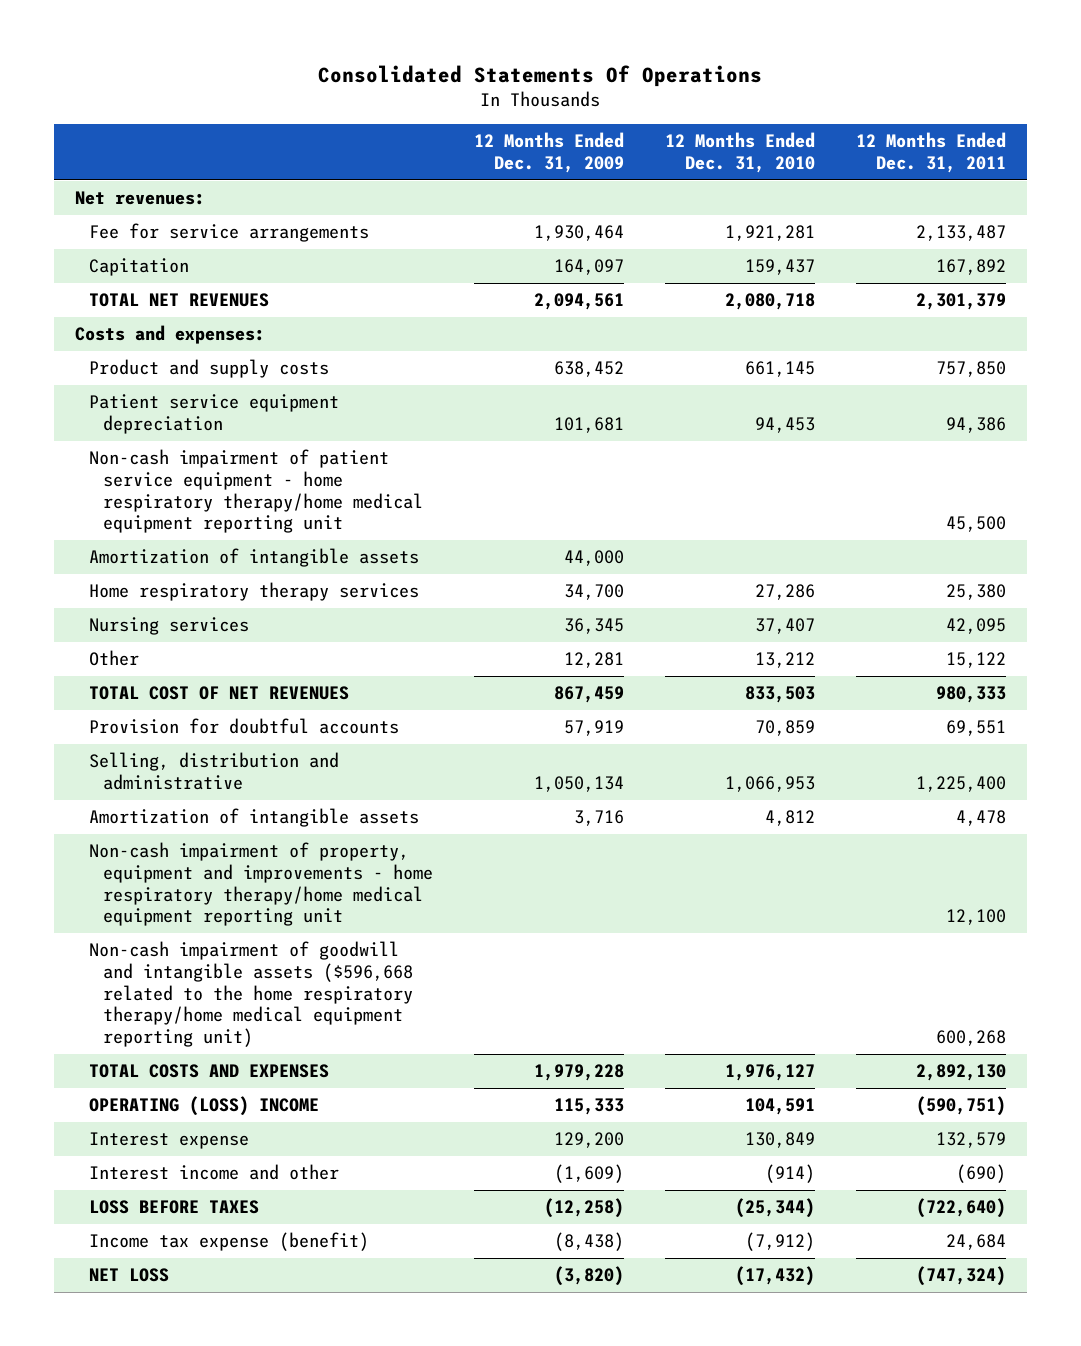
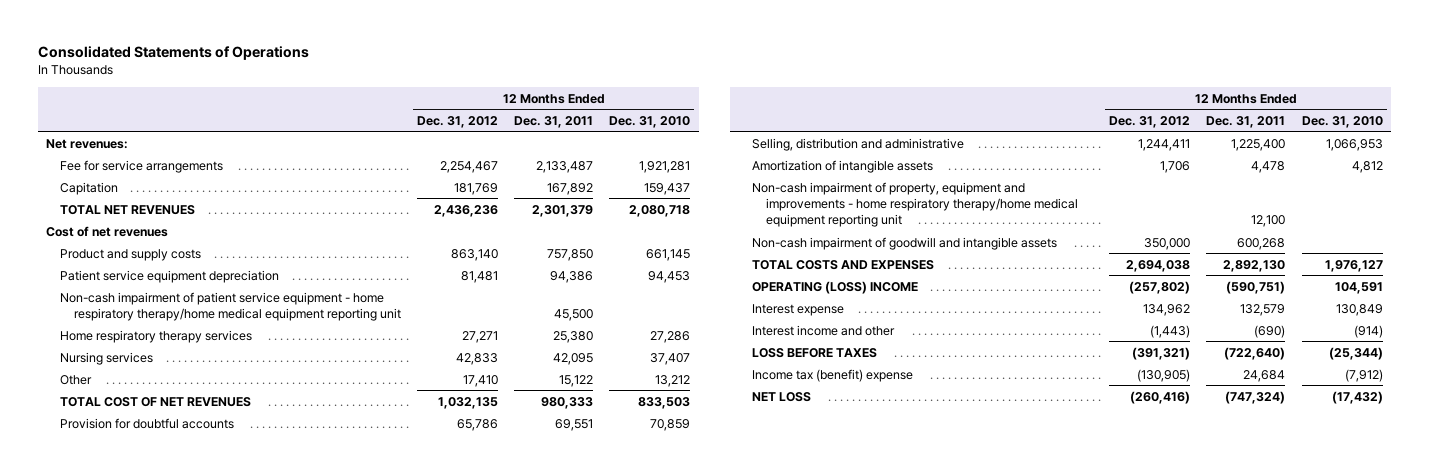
[318,64,763,87] Consolidated Statements Of Operations -> [37,46,309,61] Consolidated Statements of Operations
[474,132,625,173] 12 Months Ended Dec. 31, 2009 -> none
none -> [416,115,498,128] Dec. 31, 2012
[74,325,265,345] Costs and expenses: -> none
none -> [46,225,169,237] Cost of net revenues
[88,548,419,568] Amortization of intangible assets -> none
[88,941,414,1047] Non-cash impairment of goodwill and intangible assets ($596,668 related to the home respiratory therapy/home medical equipment reporting unit) -> [751,236,1057,250] Non-cash impairment of goodwill and intangible assets
[88,1232,369,1252] Income tax expense (benefit) -> [751,368,913,382] Income tax (benefit) expense

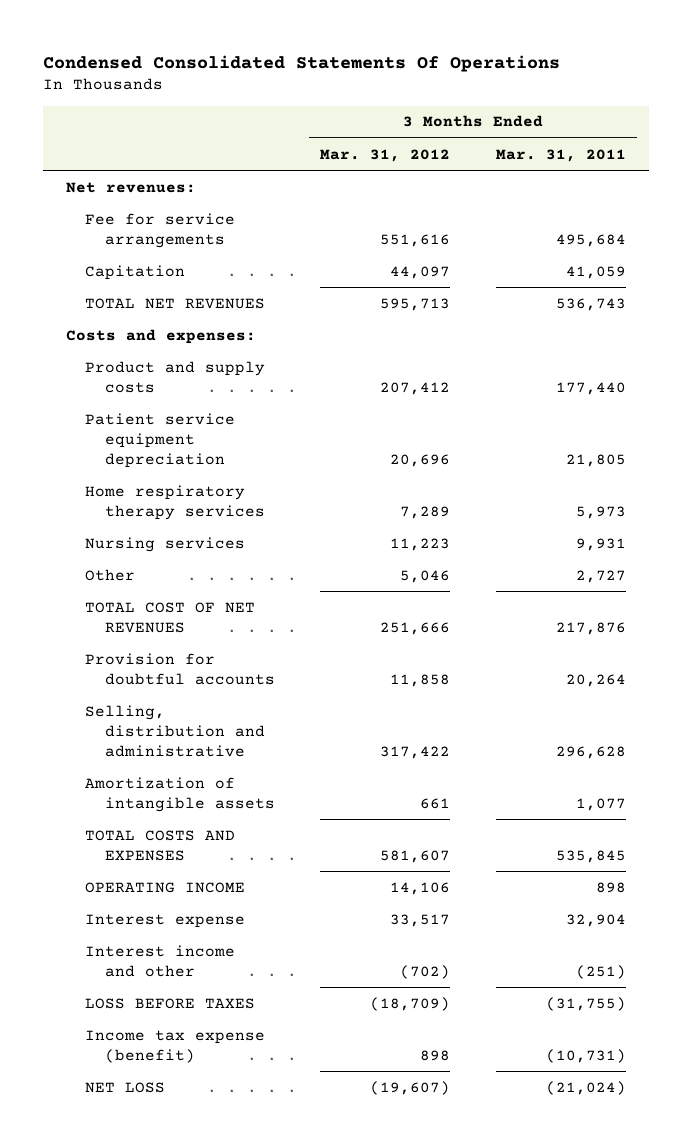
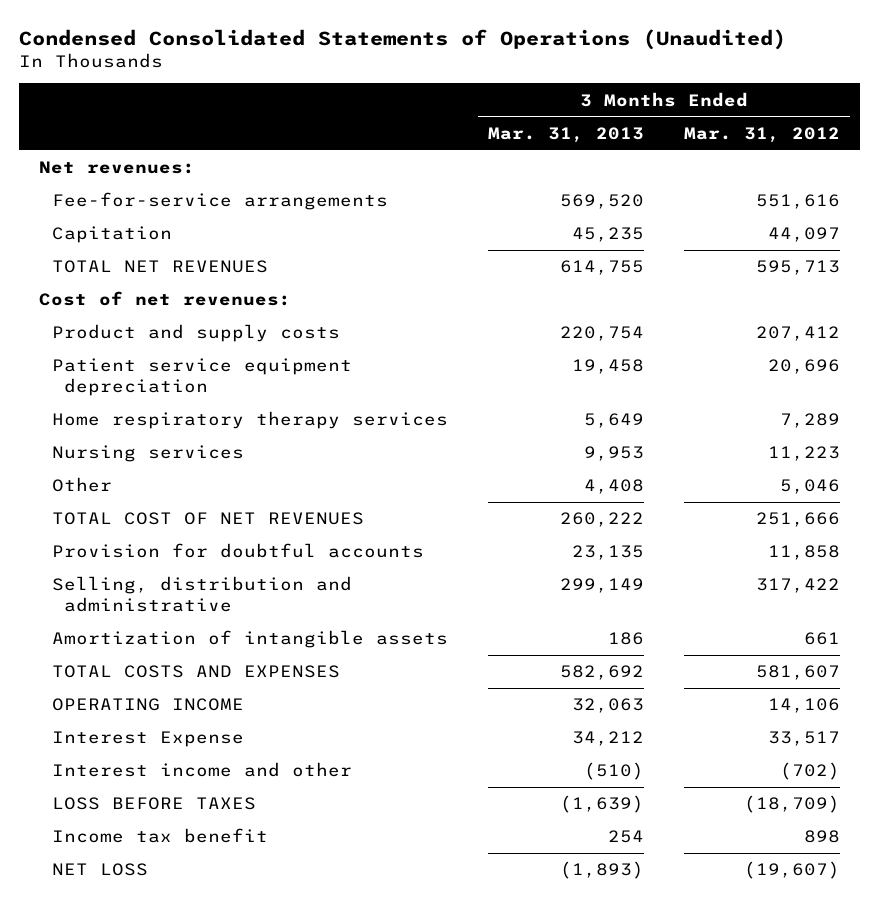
[42,54,560,72] Condensed Consolidated Statements Of Operations -> [19,28,787,50] Condensed Consolidated Statements of Operations (Unaudited)
[495,148,626,162] Mar. 31, 2011 -> none
none -> [487,127,644,144] Mar. 31, 2013
[85,212,236,248] Fee for service arrangements -> [51,192,388,211] Fee-for-service arrangements
[65,328,256,344] Costs and expenses: -> none
none -> [39,291,292,307] Cost of net revenues:
[85,913,246,928] Interest expense -> [51,731,244,748] Interest Expense
[85,1029,266,1063] Income tax expense (benefit) -> [51,828,268,844] Income tax benefit

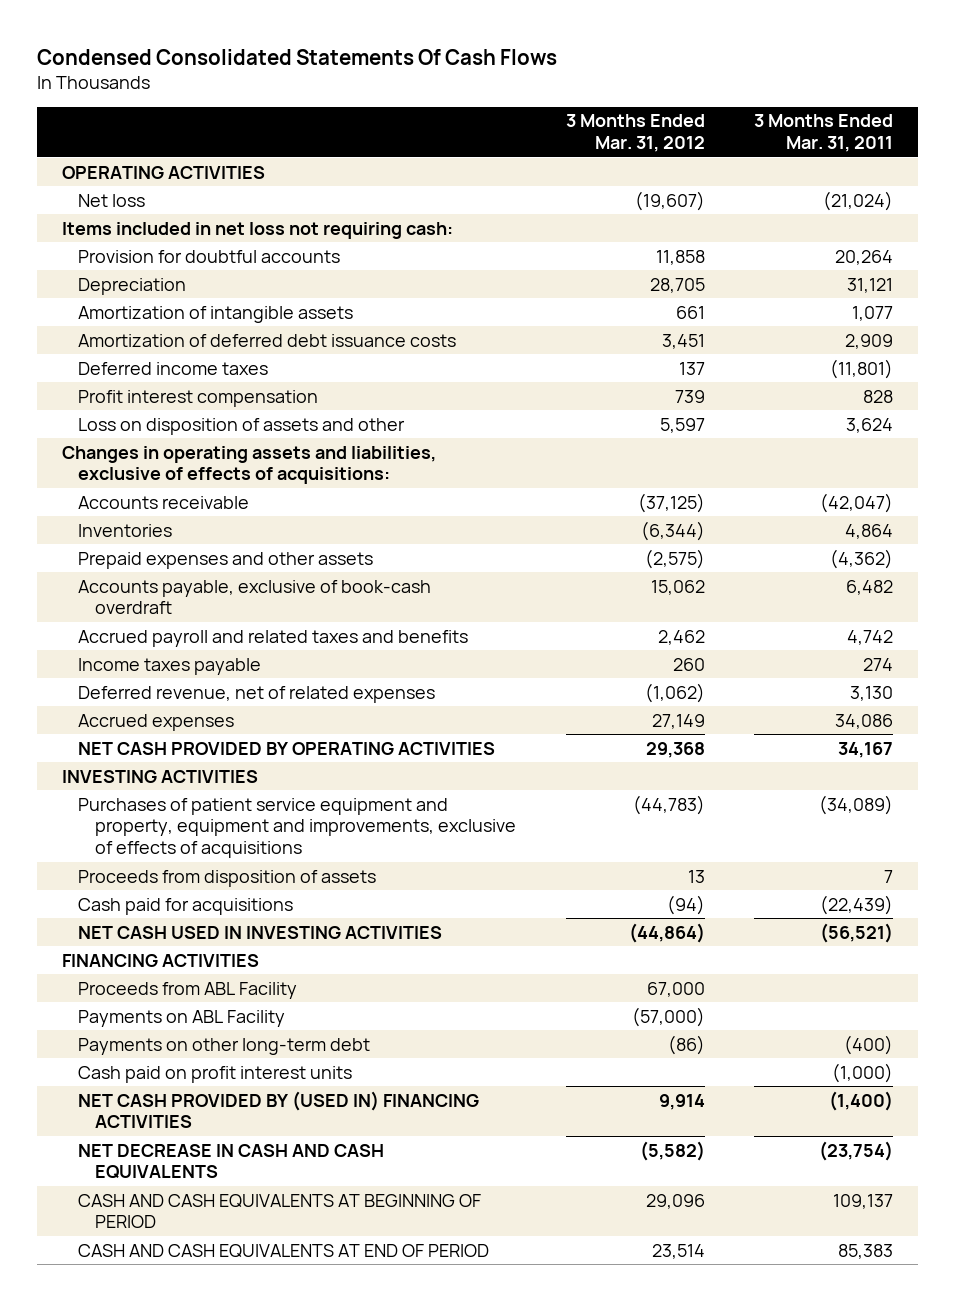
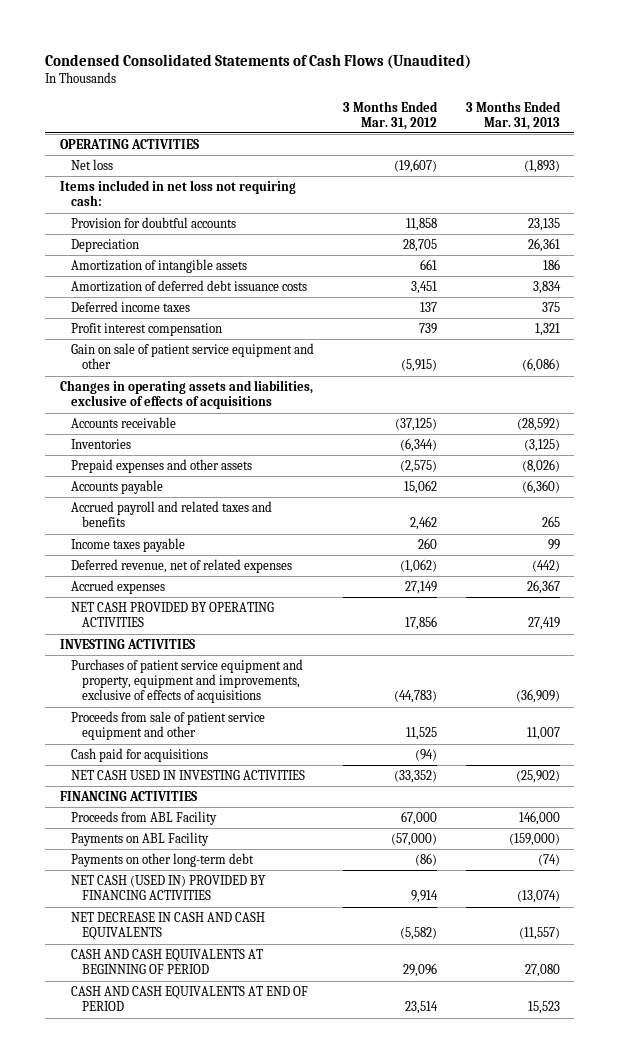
[36,48,557,65] Condensed Consolidated Statements Of Cash Flows -> [45,53,472,69] Condensed Consolidated Statements of Cash Flows (Unaudited)
[754,114,894,153] 3 Months Ended Mar. 31, 2011 -> none
none -> [465,100,561,130] 3 Months Ended Mar. 31, 2013
[78,417,406,435] Loss on disposition of assets and other -> none
none -> [70,343,314,370] Gain on sale of patient service equipment and other
[61,445,436,485] Changes in operating assets and liabilities, exclusive of effects of acquisitions: -> [59,380,313,410] Changes in operating assets and liabilities, exclusive of effects of acquisitions
[78,579,432,615] Accounts payable, exclusive of book-cash overdraft -> [70,480,163,495] Accounts payable
[645,741,705,758] 29,368 -> [404,616,437,631] 17,856
[78,869,377,887] Proceeds from disposition of assets -> none
none -> [70,711,265,741] Proceeds from sale of patient service equipment and other
[628,922,705,943] (44,864) -> [393,770,437,784] (33,352)
[78,1065,353,1083] Cash paid on profit interest units -> none
[78,1090,480,1129] NET CASH PROVIDED BY (USED IN) FINANCING ACTIVITIES -> [70,875,266,901] NET CASH (USED IN) PROVIDED BY FINANCING ACTIVITIES

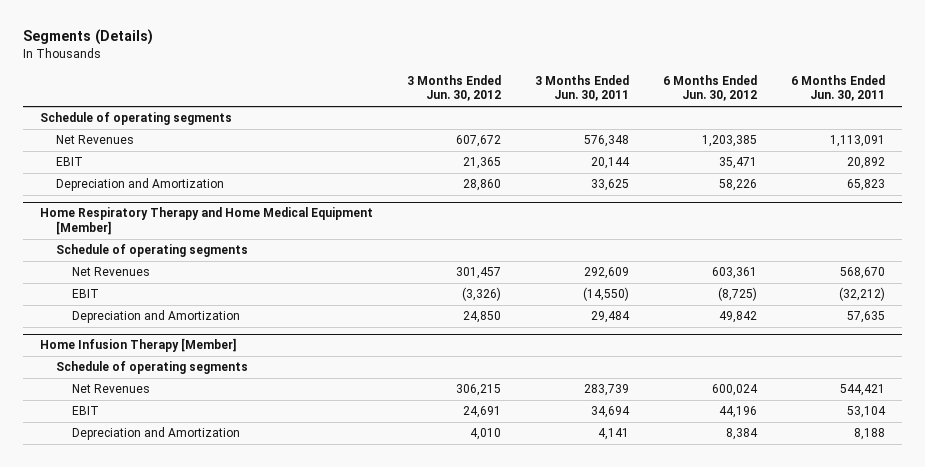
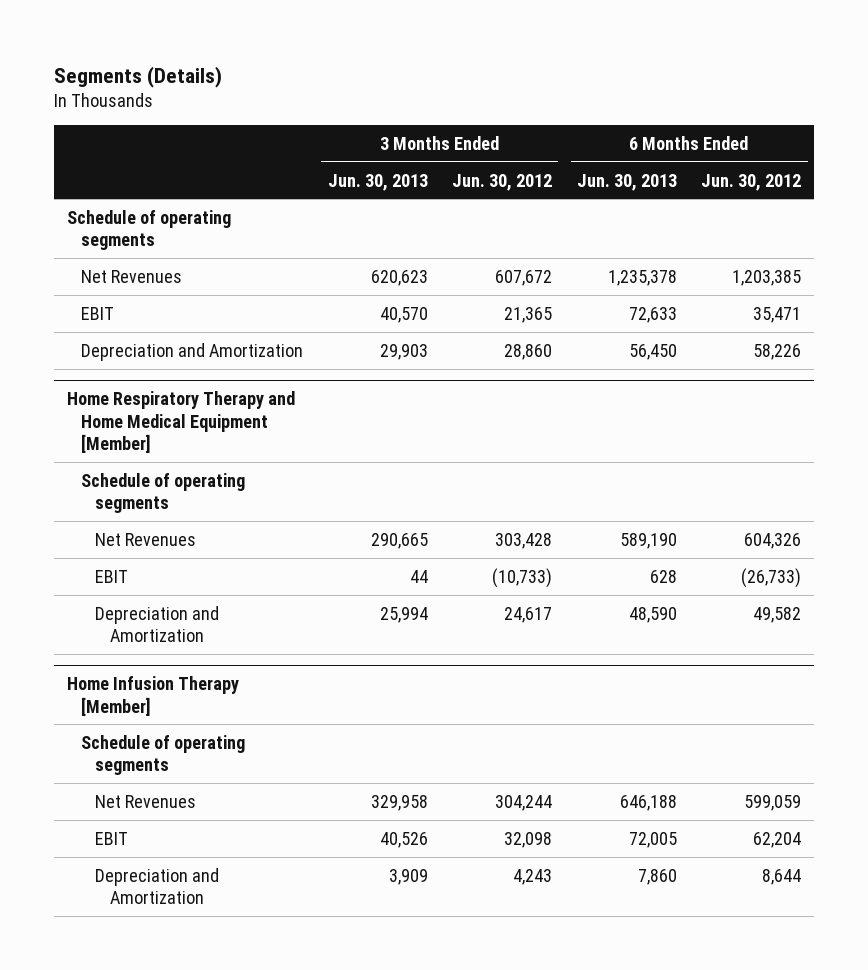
[534,74,629,102] 3 Months Ended Jun. 30, 2011 -> none
[791,74,886,102] 6 Months Ended Jun. 30, 2011 -> none
none -> [327,173,428,191] Jun. 30, 2013
none -> [576,173,677,191] Jun. 30, 2013
[455,267,501,280] 301,457 -> [495,532,553,549] 303,428
[712,267,758,280] 603,361 -> [744,532,802,549] 604,326
[461,287,501,302] (3,326) -> [492,567,553,588] (10,733)
[718,287,758,302] (8,725) -> [741,567,802,588] (26,733)
[462,311,501,324] 24,850 -> [504,606,553,623] 24,617
[719,311,758,324] 49,842 -> [753,606,802,623] 49,582
[455,384,501,397] 306,215 -> [495,794,553,811] 304,244
[712,384,759,397] 600,024 -> [744,794,802,811] 599,059
[462,406,501,419] 24,691 -> [504,831,553,848] 32,098
[719,406,758,419] 44,196 -> [753,831,802,848] 62,204
[469,428,501,441] 4,010 -> [513,868,553,885] 4,243
[726,428,759,441] 8,384 -> [762,868,802,885] 8,644

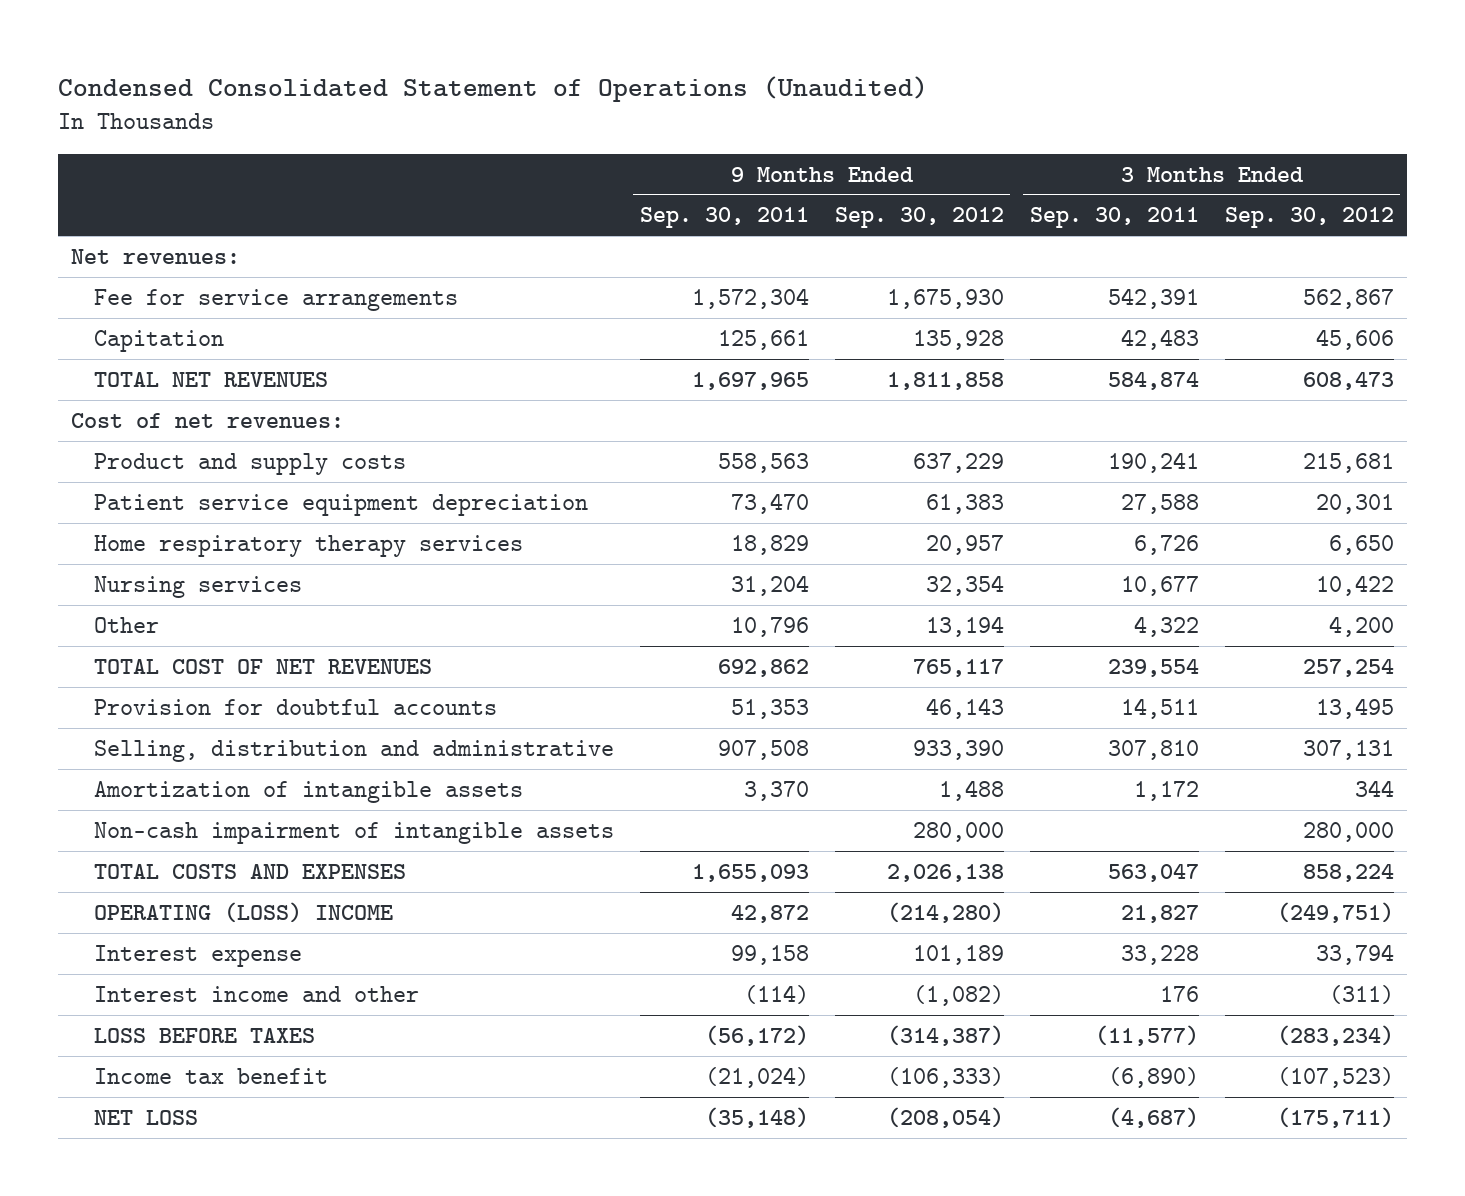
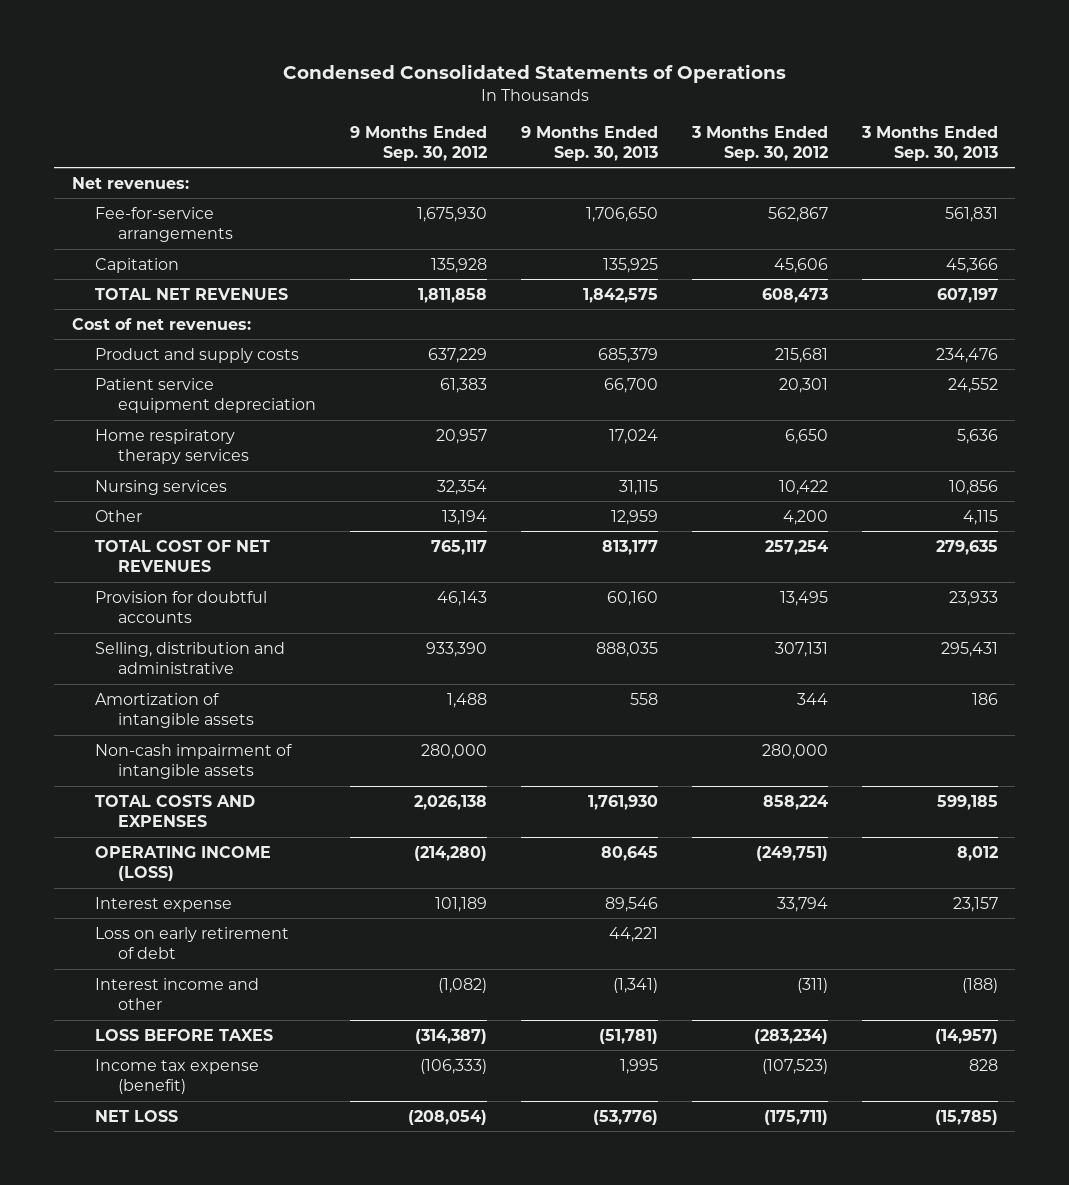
[58,76,929,103] Condensed Consolidated Statement of Operations (Unaudited) -> [282,64,786,84] Condensed Consolidated Statements of Operations
[639,207,809,229] Sep. 30, 2011 -> none
[1029,207,1199,229] Sep. 30, 2011 -> none
none -> [520,125,658,161] 9 Months Ended Sep. 30, 2013
none -> [860,125,998,161] 3 Months Ended Sep. 30, 2013
[93,288,458,311] Fee for service arrangements -> [94,206,233,242] Fee-for-service arrangements
[93,901,393,923] OPERATING (LOSS) INCOME -> [94,845,271,881] OPERATING INCOME (LOSS)
none -> [94,926,289,959] Loss on early retirement of debt
[93,1067,328,1084] Income tax benefit -> [94,1058,259,1094] Income tax expense (benefit)

